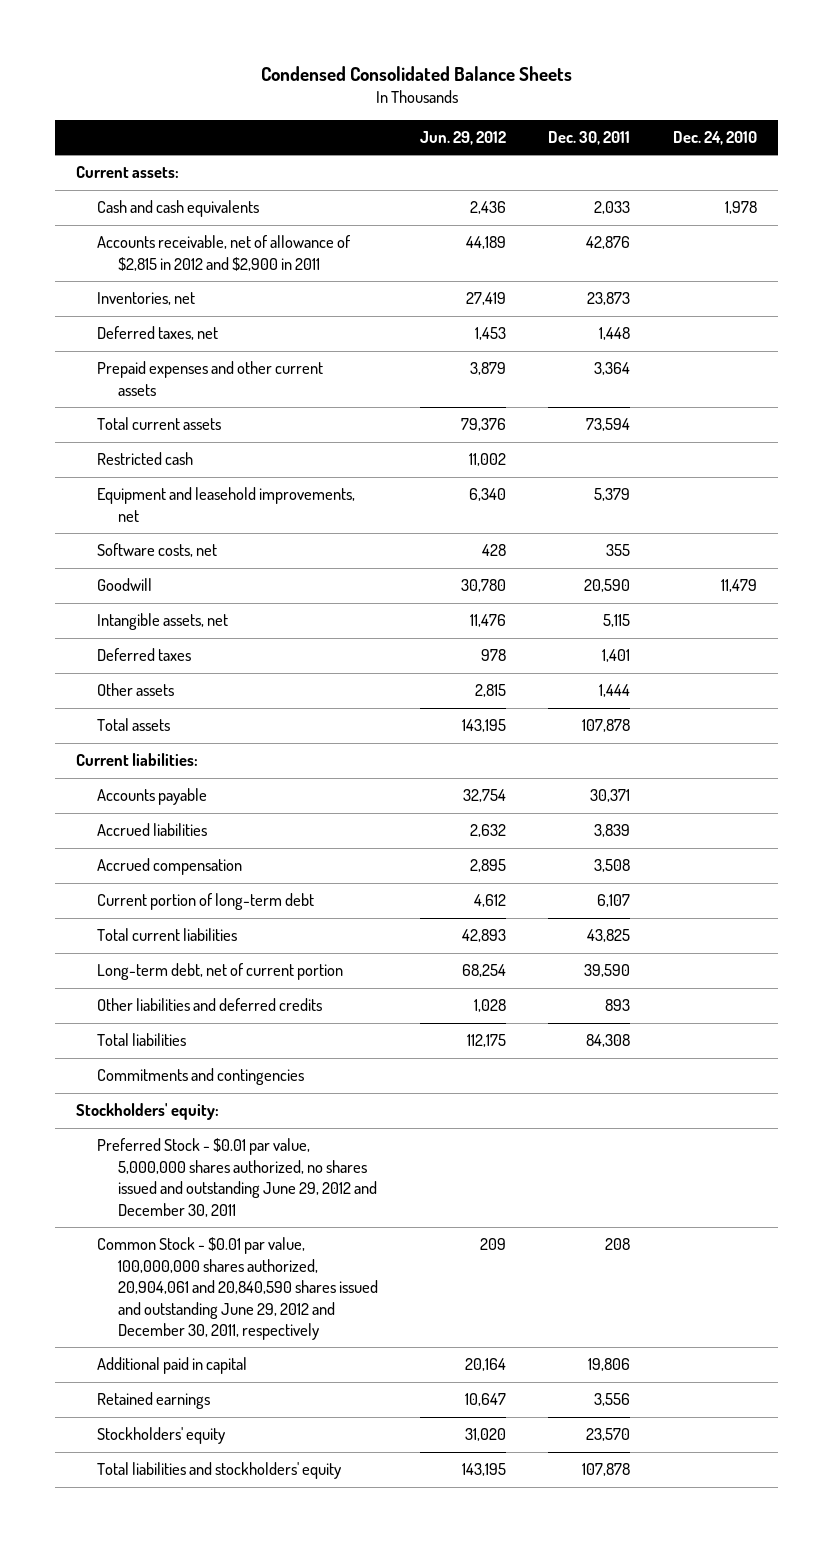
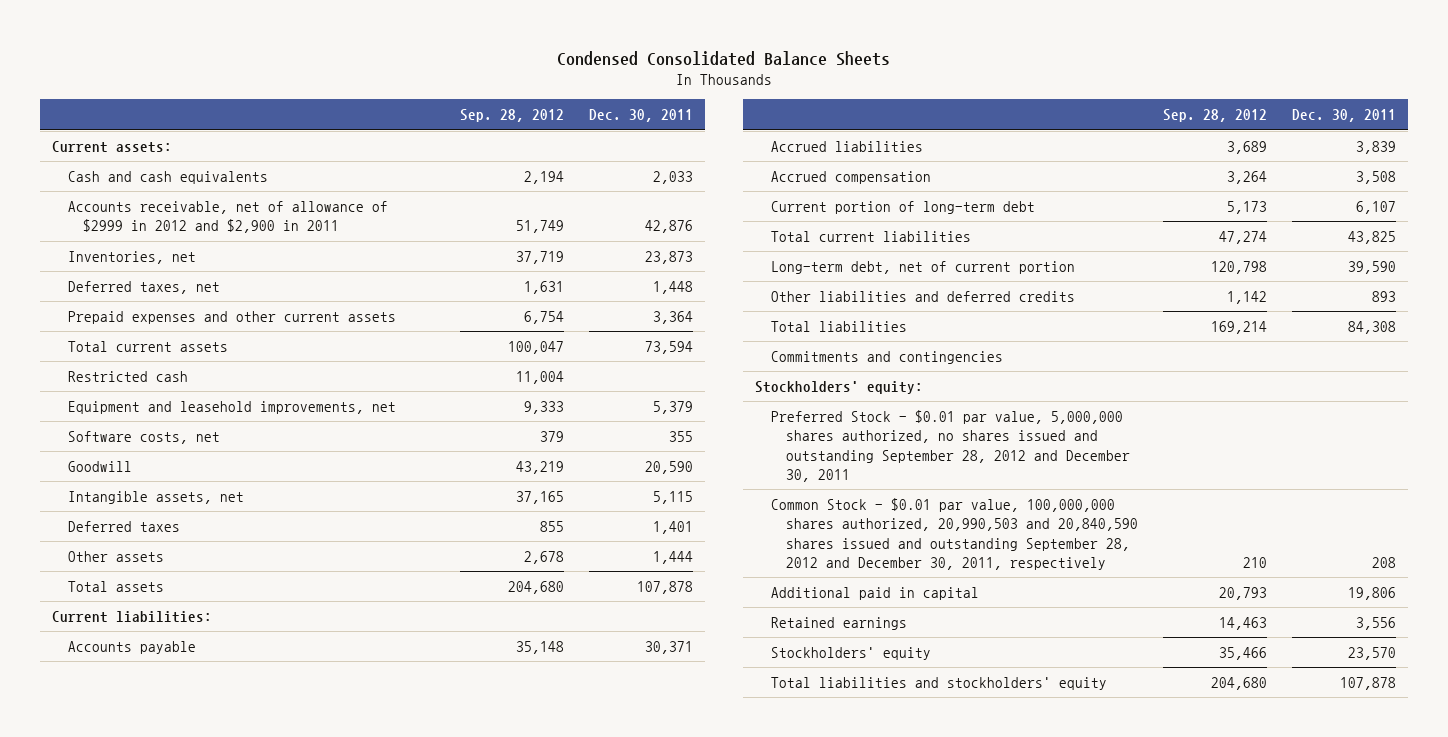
[420,131,507,146] Jun. 29, 2012 -> none
[672,131,757,146] Dec. 24, 2010 -> none
none -> [460,109,565,123] Sep. 28, 2012
[97,235,352,271] Accounts receivable, net of allowance of $2,815 in 2012 and $2,900 in 2011 -> [67,201,388,234] Accounts receivable, net of allowance of $2999 in 2012 and $2,900 in 2011
[97,1138,377,1217] Preferred Stock - $0.01 par value, 5,000,000 shares authorized, no shares issued and outstanding June 29, 2012 and December 30, 2011 -> [770,410,1131,482] Preferred Stock - $0.01 par value, 5,000,000 shares authorized, no shares issued and outstanding September 28, 2012 and December 30, 2011
[97,1237,378,1341] Common Stock - $0.01 par value, 100,000,000 shares authorized, 20,904,061 and 20,840,590 shares issued and outstanding June 29, 2012 and December 30, 2011, respectively -> [770,498,1139,570] Common Stock - $0.01 par value, 100,000,000 shares authorized, 20,990,503 and 20,840,590 shares issued and outstanding September 28, 2012 and December 30, 2011, respectively

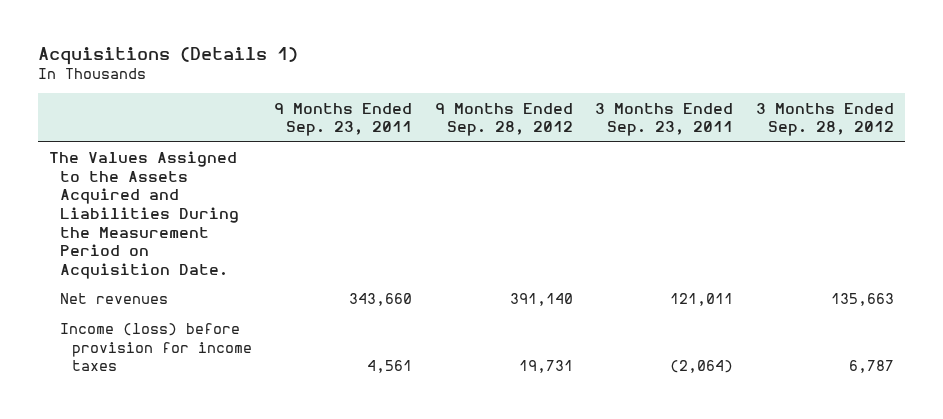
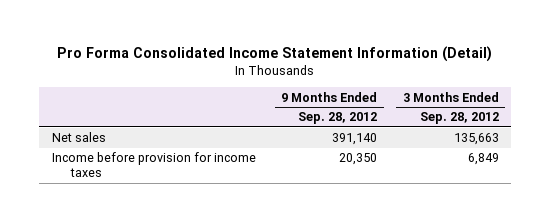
[37,46,298,65] Acquisitions (Details 1) -> [57,46,493,63] Pro Forma Consolidated Income Statement Information (Detail)
[274,102,413,137] 9 Months Ended Sep. 23, 2011 -> none
[595,102,734,137] 3 Months Ended Sep. 23, 2011 -> none
[48,151,240,279] The Values Assigned to the Assets Acquired and Liabilities During the Measurement Period on Acquisition Date. -> none
[60,293,169,305] Net revenues -> [51,132,106,143] Net sales
[60,323,252,372] Income (loss) before provision for income taxes -> [51,152,256,178] Income before provision for income taxes
[518,360,573,374] 19,731 -> [339,153,378,166] 20,350
[848,360,894,374] 6,787 -> [467,153,499,166] 6,849

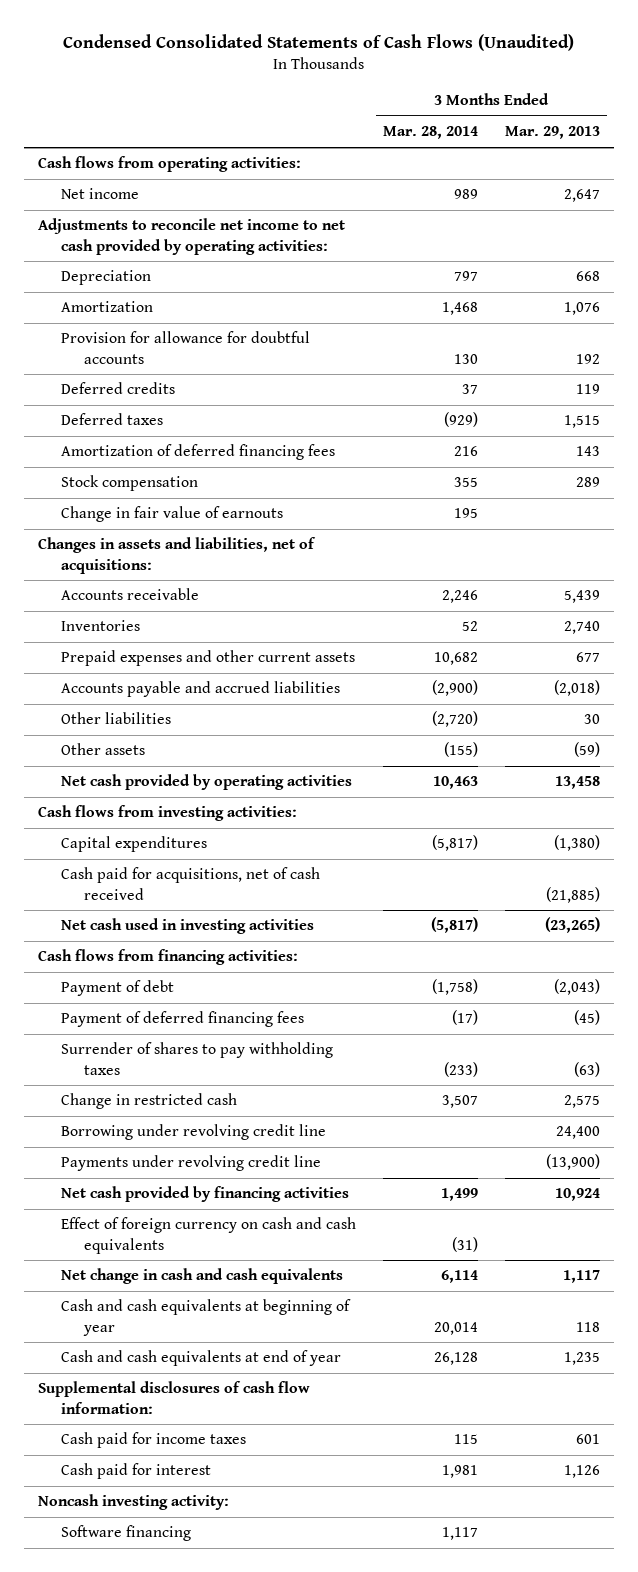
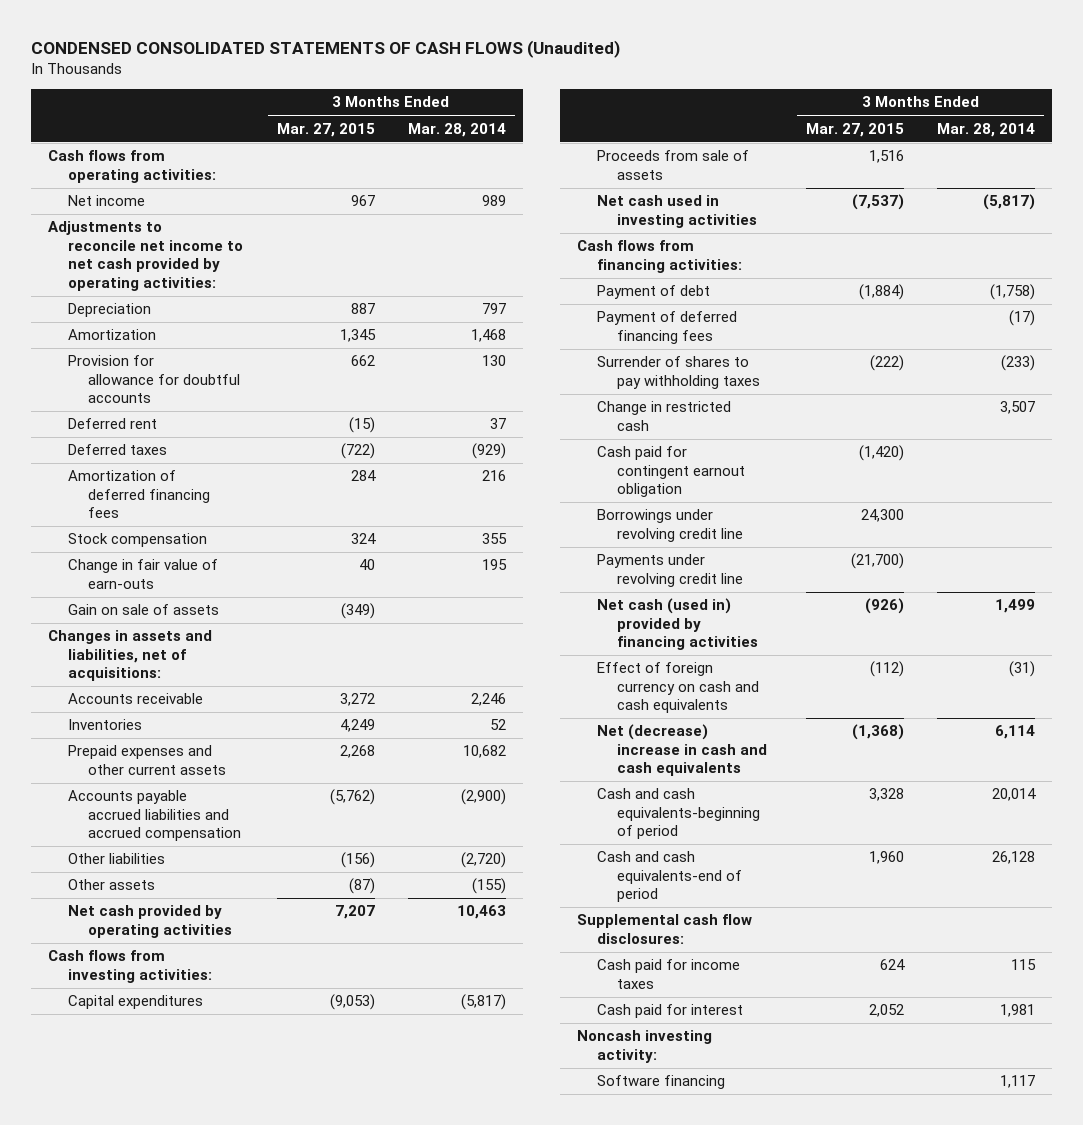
[62,34,574,52] Condensed Consolidated Statements of Cash Flows (Unaudited) -> [31,39,621,58] CONDENSED CONSOLIDATED STATEMENTS OF CASH FLOWS (Unaudited)
[505,126,601,140] Mar. 29, 2013 -> none
none -> [276,122,375,137] Mar. 27, 2015
[60,382,175,395] Deferred credits -> [67,418,157,430] Deferred rent
[60,506,283,523] Change in fair value of earnouts -> [67,559,218,589] Change in fair value of earn-outs
none -> [67,604,219,616] Gain on sale of assets
[60,681,340,698] Accounts payable and accrued liabilities -> [67,790,241,842] Accounts payable accrued liabilities and accrued compensation
[60,867,320,900] Cash paid for acquisitions, net of cash received -> none
none -> [596,150,749,180] Proceeds from sale of assets
none -> [596,446,745,498] Cash paid for contingent earnout obligation
[60,1124,326,1141] Borrowing under revolving credit line -> [596,509,743,542] Borrowings under revolving credit line
[60,1186,349,1203] Net cash provided by financing activities -> [596,598,758,651] Net cash (used in) provided by financing activities
[60,1268,343,1285] Net change in cash and cash equivalents -> [596,724,767,777] Net (decrease) increase in cash and cash equivalents
[60,1299,351,1336] Cash and cash equivalents at beginning of year -> [596,788,760,840] Cash and cash equivalents-beginning of period
[60,1350,341,1367] Cash and cash equivalents at end of year -> [596,851,742,903] Cash and cash equivalents-end of period
[37,1381,310,1414] Supplemental disclosures of cash flow information: -> [577,914,753,944] Supplemental cash flow disclosures:

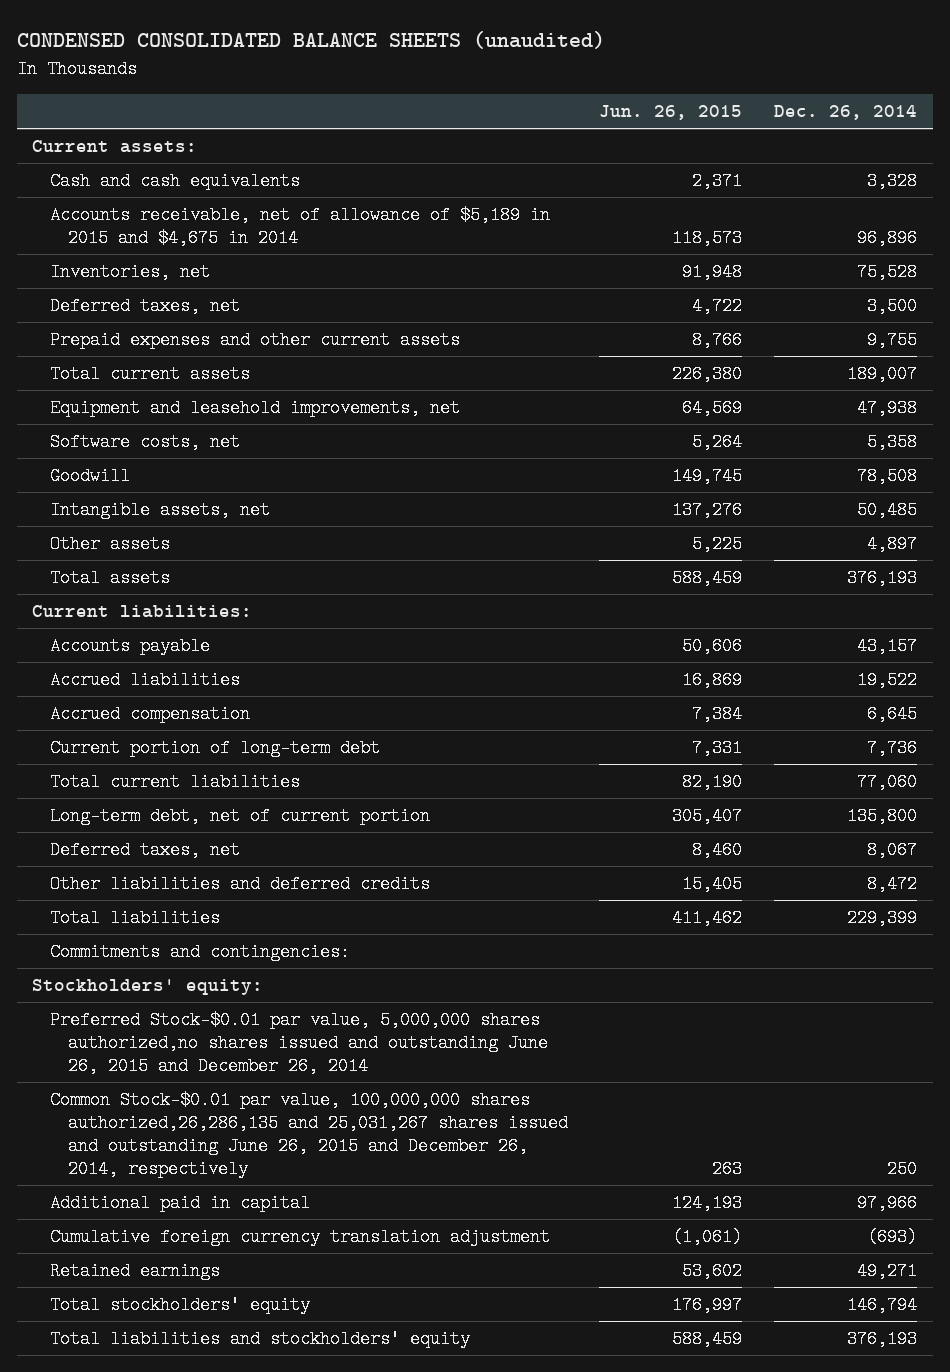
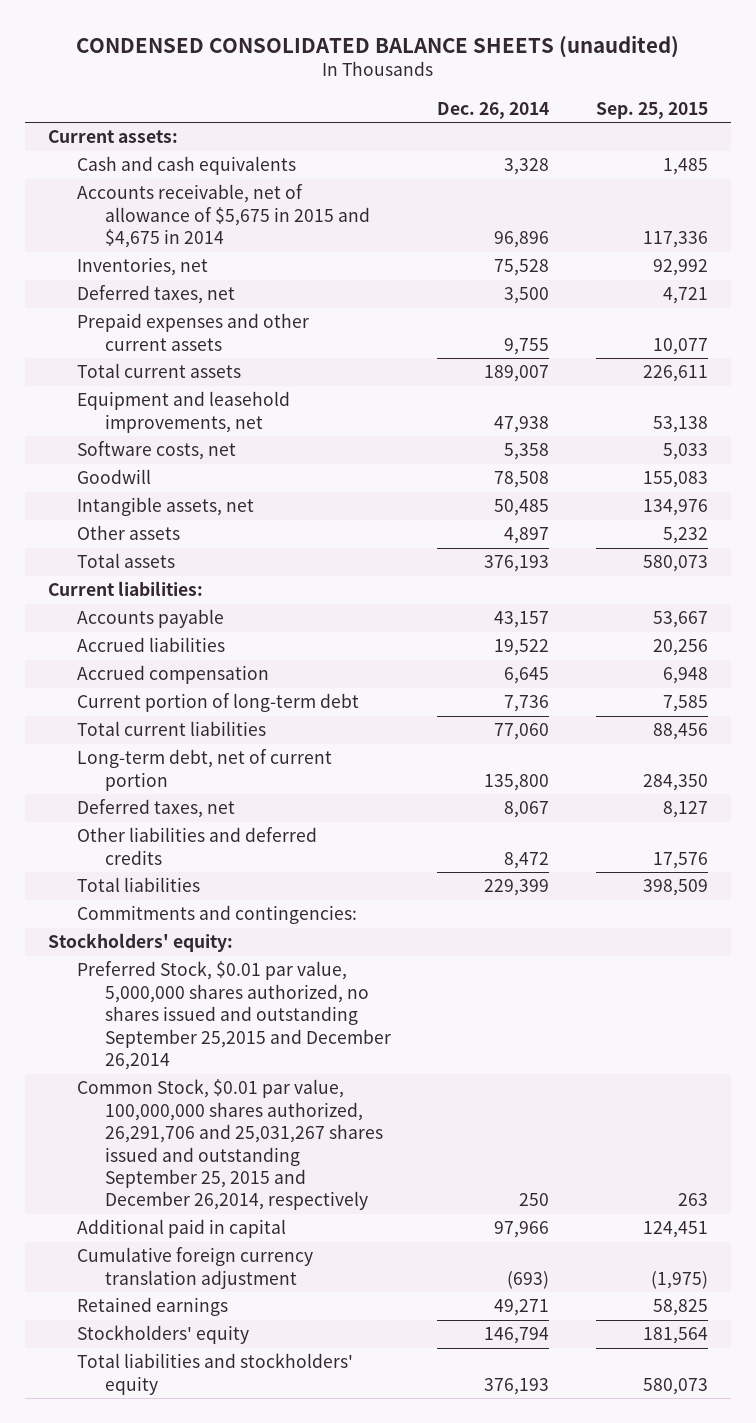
[599,105,743,121] Jun. 26, 2015 -> none
none -> [595,101,708,119] Sep. 25, 2015
[50,206,551,248] Accounts receivable, net of allowance of $5,189 in 2015 and $4,675 in 2014 -> [76,184,370,249] Accounts receivable, net of allowance of $5,675 in 2015 and $4,675 in 2014
[50,1011,548,1076] Preferred Stock-$0.01 par value, 5,000,000 shares authorized,no shares issued and outstanding June 26, 2015 and December 26, 2014 -> [76,961,391,1070] Preferred Stock, $0.01 par value, 5,000,000 shares authorized, no shares issued and outstanding September 25,2015 and December 26,2014
[50,1091,568,1179] Common Stock-$0.01 par value, 100,000,000 shares authorized,26,286,135 and 25,031,267 shares issued and outstanding June 26, 2015 and December 26, 2014, respectively -> [76,1079,383,1211] Common Stock, $0.01 par value, 100,000,000 shares authorized, 26,291,706 and 25,031,267 shares issued and outstanding September 25, 2015 and December 26,2014, respectively
[50,1296,311,1315] Total stockholders' equity -> [76,1325,249,1345] Stockholders' equity

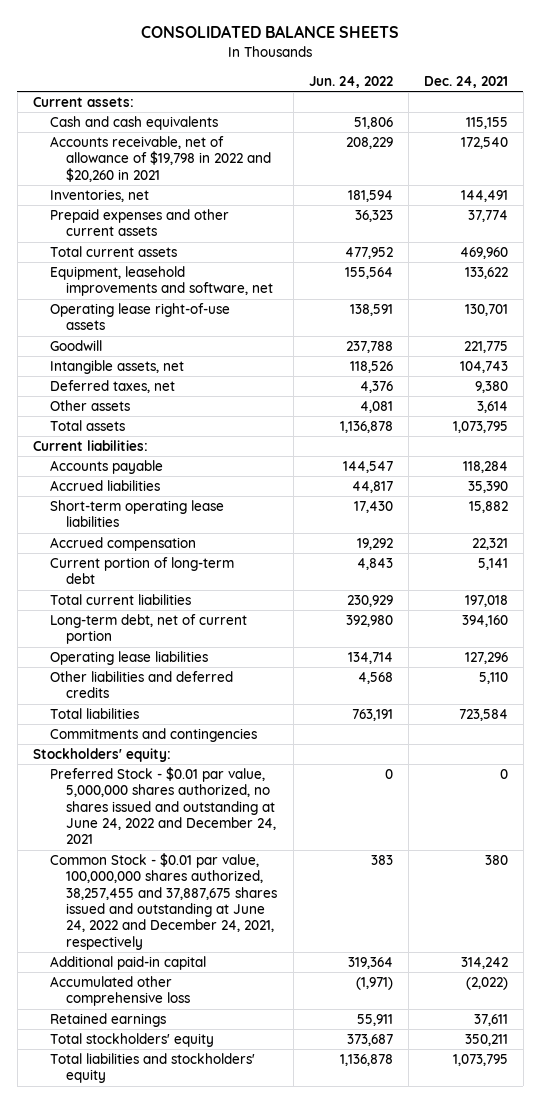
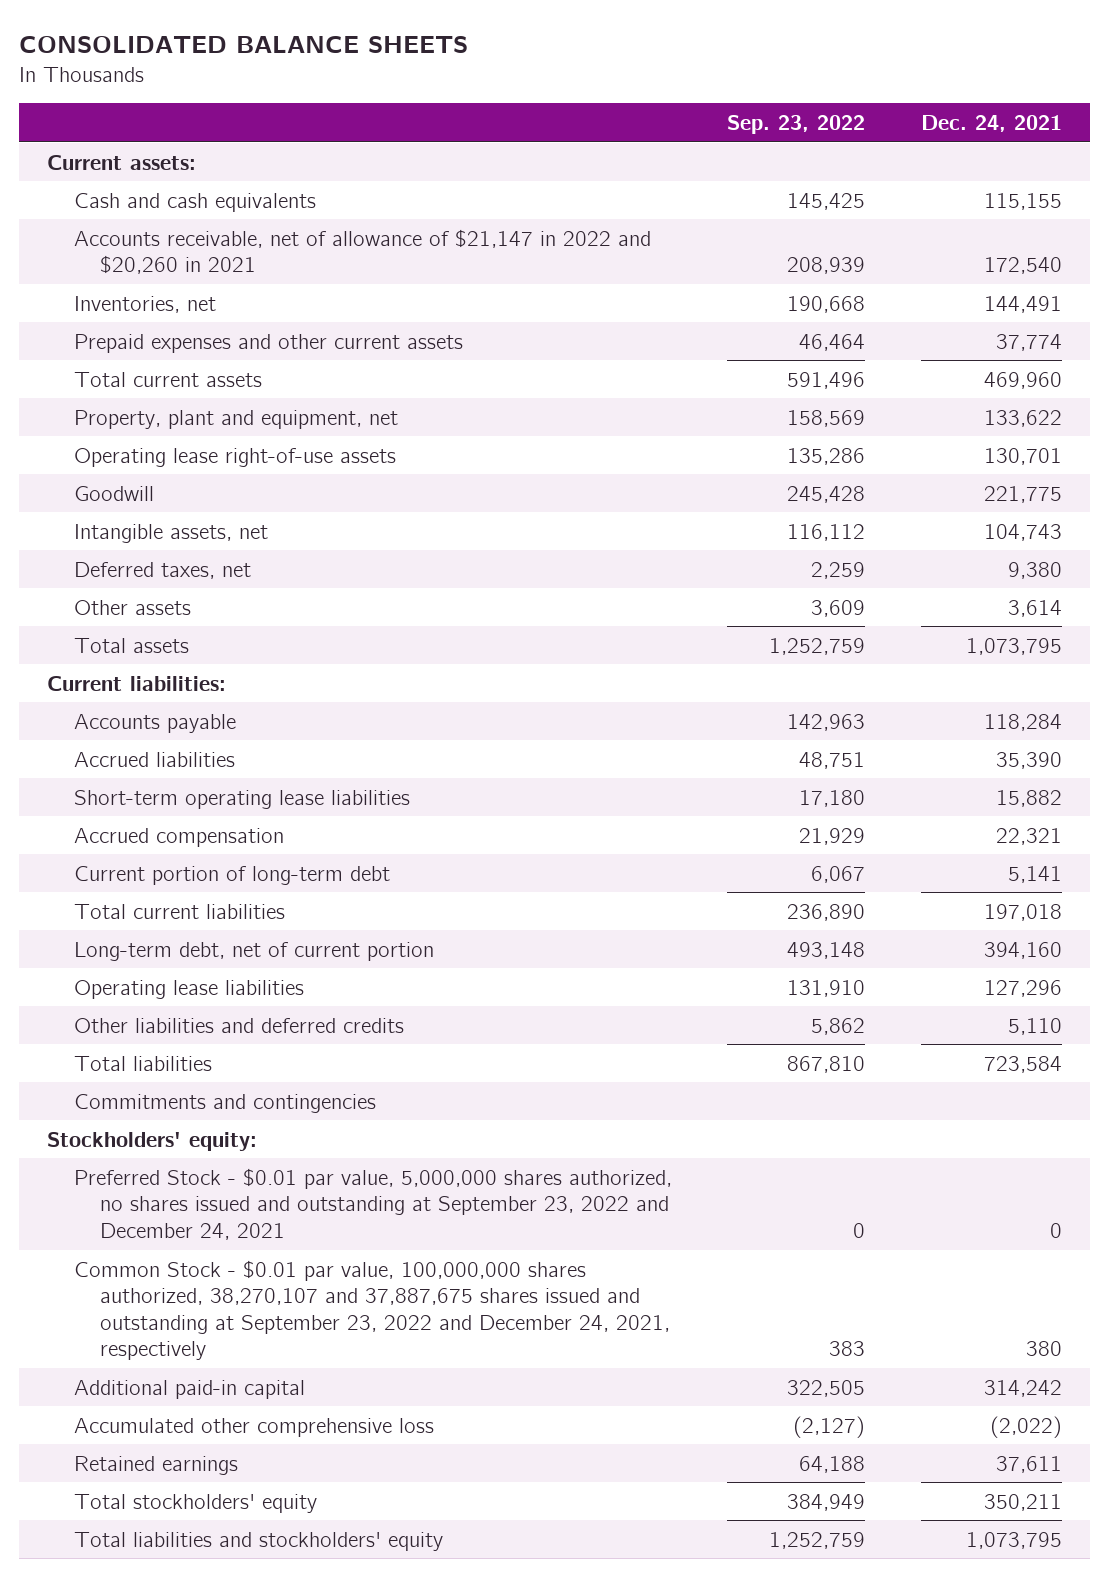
[308,75,393,88] Jun. 24, 2022 -> none
none -> [727,115,866,135] Sep. 23, 2022
[49,136,272,182] Accounts receivable, net of allowance of $19,798 in 2022 and $20,260 in 2021 -> [73,228,651,275] Accounts receivable, net of allowance of $21,147 in 2022 and $20,260 in 2021
[49,266,274,297] Equipment, leasehold improvements and software, net -> [73,409,398,429] Property, plant and equipment, net
[49,767,277,845] Preferred Stock - $0.01 par value, 5,000,000 shares authorized, no shares issued and outstanding at June 24, 2022 and December 24, 2021 -> [73,1167,672,1240] Preferred Stock - $0.01 par value, 5,000,000 shares authorized, no shares issued and outstanding at September 23, 2022 and December 24, 2021
[49,853,278,950] Common Stock - $0.01 par value, 100,000,000 shares authorized, 38,257,455 and 37,887,675 shares issued and outstanding at June 24, 2022 and December 24, 2021, respectively -> [73,1259,670,1361] Common Stock - $0.01 par value, 100,000,000 shares authorized, 38,270,107 and 37,887,675 shares issued and outstanding at September 23, 2022 and December 24, 2021, respectively

